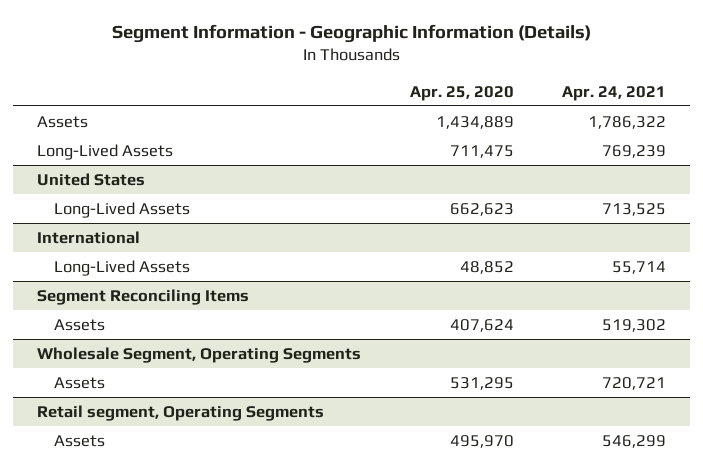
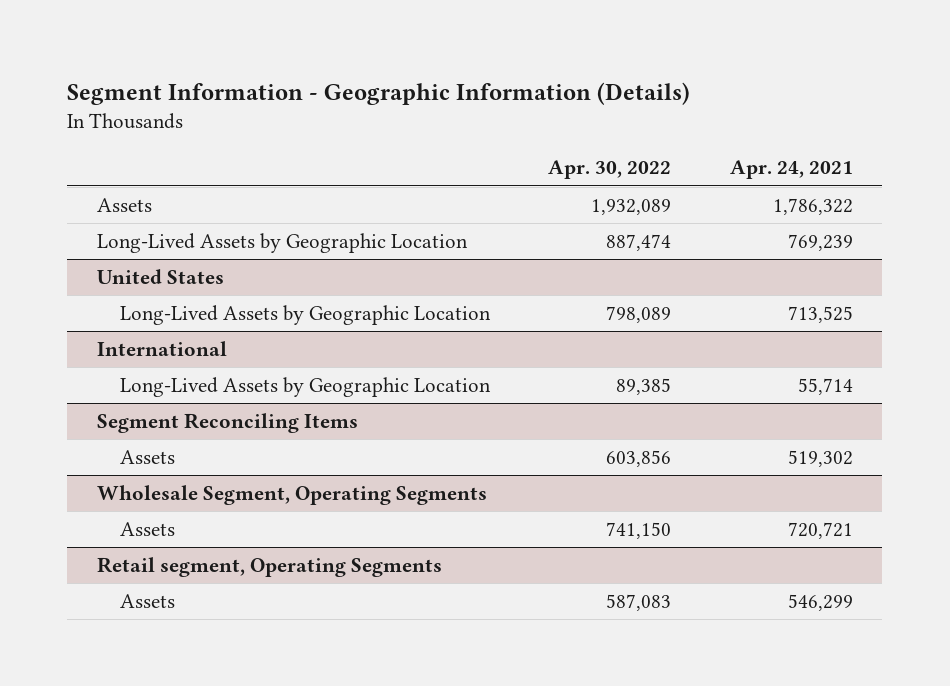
[409,85,514,101] Apr. 25, 2020 -> none
none -> [548,160,672,180] Apr. 30, 2022
[37,143,174,160] Long-Lived Assets -> [96,232,468,253] Long-Lived Assets by Geographic Location
[53,201,190,218] Long-Lived Assets -> [119,304,491,325] Long-Lived Assets by Geographic Location
[53,259,190,276] Long-Lived Assets -> [119,376,491,397] Long-Lived Assets by Geographic Location

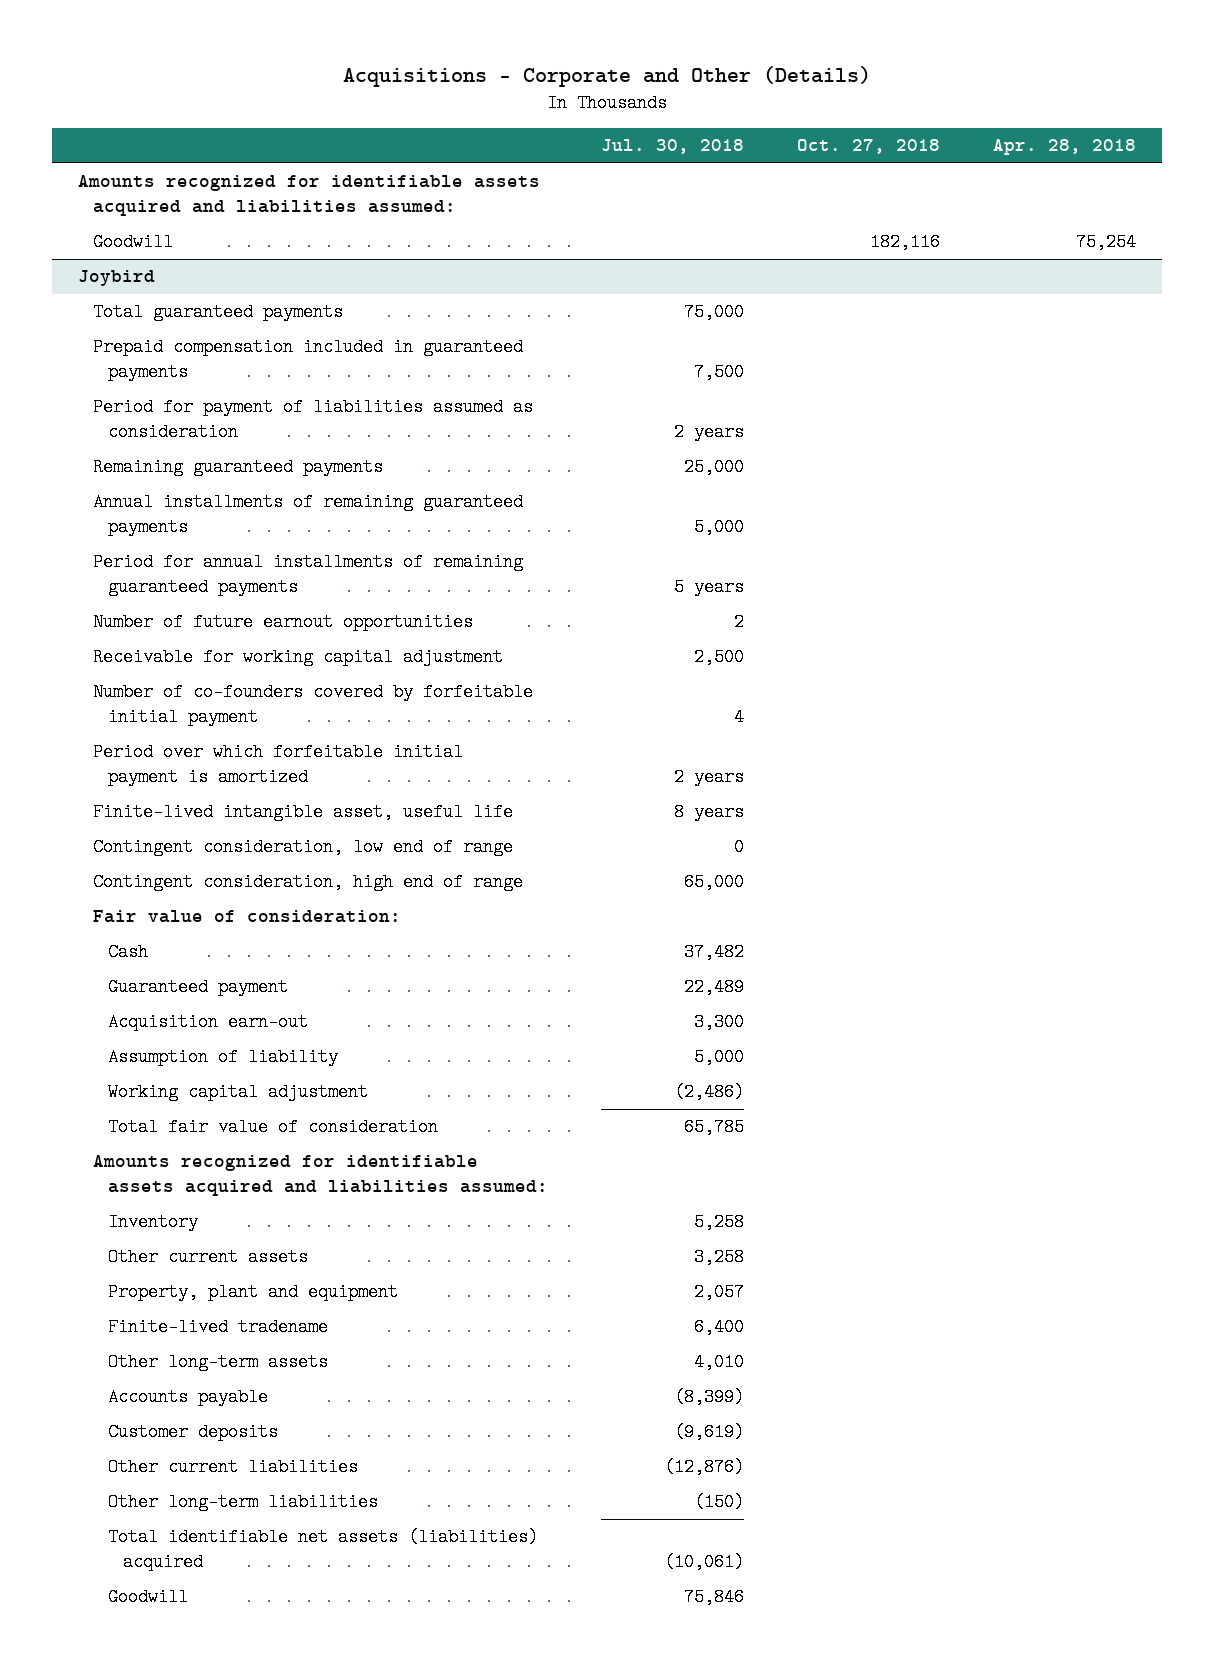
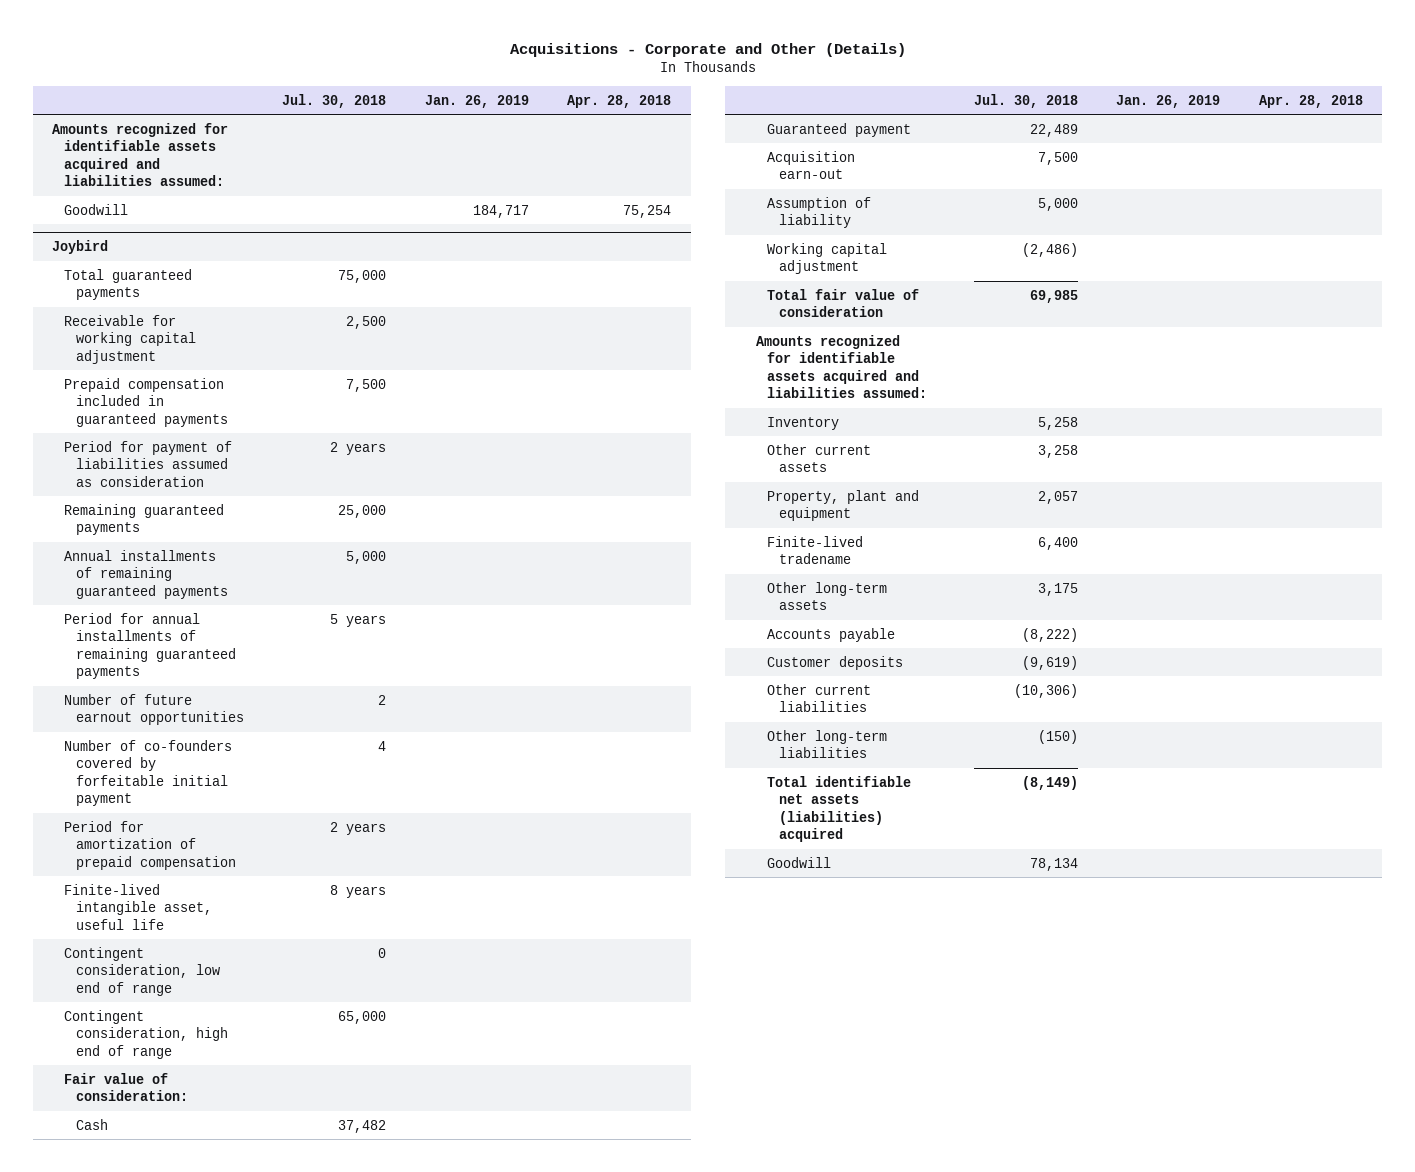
[796,139,940,155] Oct. 27, 2018 -> none
none -> [424,94,529,108] Jan. 26, 2019
[92,648,503,667] Receivable for working capital adjustment -> [64,314,196,364] Receivable for working capital adjustment
[92,743,463,787] Period over which forfeitable initial payment is amortized -> [64,820,236,870] Period for amortization of prepaid compensation
[693,1013,744,1032] 3,300 -> [1037,151,1078,165] 7,500
[683,1118,744,1137] 65,785 -> [1029,289,1078,303] 69,985
[693,1353,744,1372] 4,010 -> [1037,582,1078,596] 3,175
[673,1388,744,1407] (8,399) -> [1021,627,1078,642] (8,222)
[663,1458,744,1477] (12,876) -> [1013,683,1078,698] (10,306)
[663,1553,744,1572] (10,061) -> [1021,775,1078,790] (8,149)
[683,1588,744,1607] 75,846 -> [1029,857,1078,871] 78,134

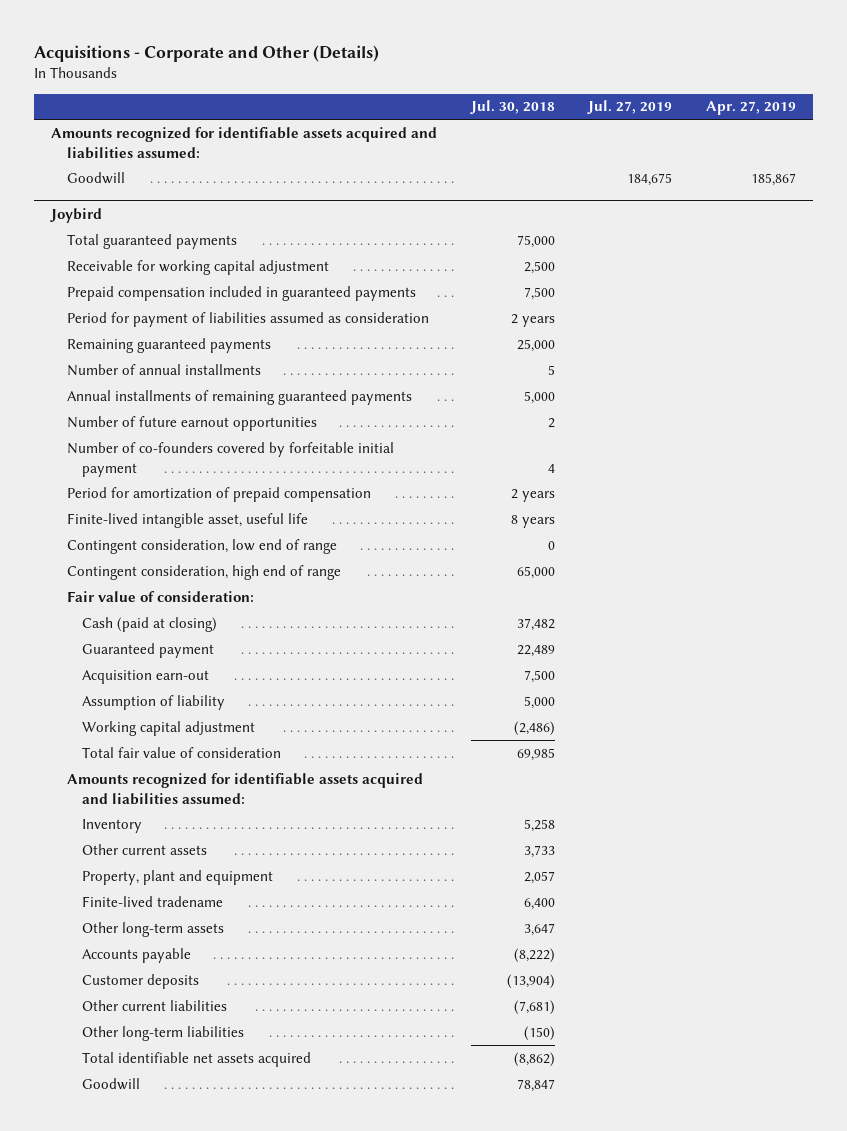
[424,94,529,108] Jan. 26, 2019 -> none
[567,94,672,108] Apr. 28, 2018 -> none
none -> [587,100,673,115] Jul. 27, 2019
none -> [705,101,796,116] Apr. 27, 2019
none -> [66,363,261,376] Number of annual installments
[64,612,236,680] Period for annual installments of remaining guaranteed payments -> none
[75,1118,108,1130] Cash -> [82,616,218,632] Cash (paid at closing)
[1037,444,1078,458] 3,258 -> [523,844,555,858] 3,733
[1037,582,1078,596] 3,175 -> [523,922,555,936] 3,647
[1021,655,1078,670] (9,619) -> [506,973,555,989] (13,904)
[1013,683,1078,698] (10,306) -> [513,999,555,1015] (7,681)
[767,775,912,843] Total identifiable net assets (liabilities) acquired -> [82,1051,312,1067] Total identifiable net assets acquired
[1021,775,1078,790] (8,149) -> [513,1051,555,1067] (8,862)
[1029,857,1078,871] 78,134 -> [516,1078,555,1092] 78,847

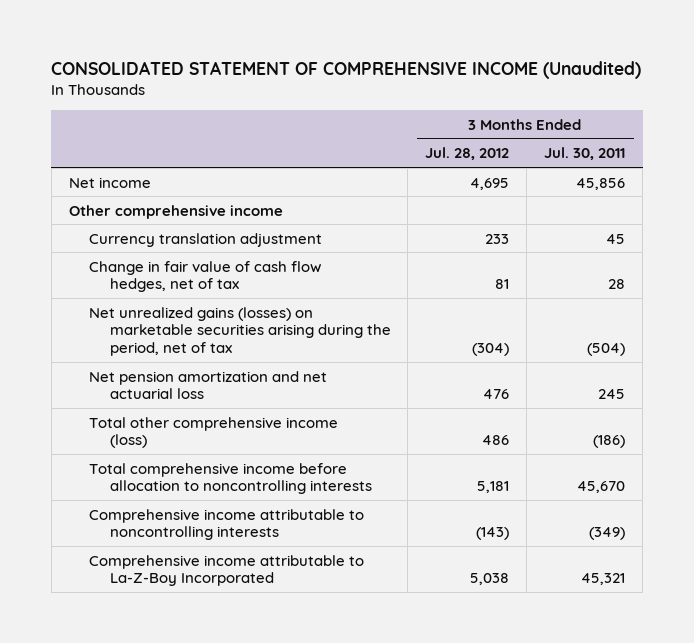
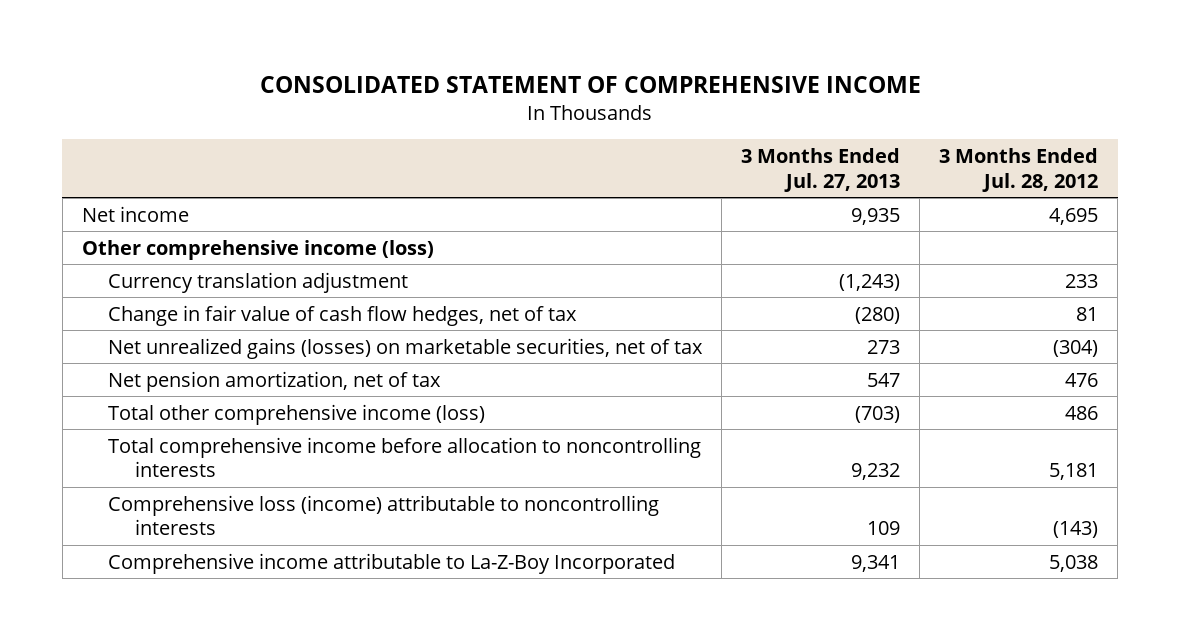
[51,60,642,79] CONSOLIDATED STATEMENT OF COMPREHENSIVE INCOME (Unaudited) -> [260,76,922,94] CONSOLIDATED STATEMENT OF COMPREHENSIVE INCOME
[544,147,626,161] Jul. 30, 2011 -> none
none -> [741,147,901,192] 3 Months Ended Jul. 27, 2013
[68,204,283,219] Other comprehensive income -> [81,239,434,260] Other comprehensive income (loss)
[89,306,391,357] Net unrealized gains (losses) on marketable securities arising during the period, net of tax -> [108,337,704,359] Net unrealized gains (losses) on marketable securities, net of tax
[89,370,328,400] Net pension amortization and net actuarial loss -> [108,370,442,392] Net pension amortization, net of tax
[89,508,365,541] Comprehensive income attributable to noncontrolling interests -> [108,494,660,536] Comprehensive loss (income) attributable to noncontrolling interests

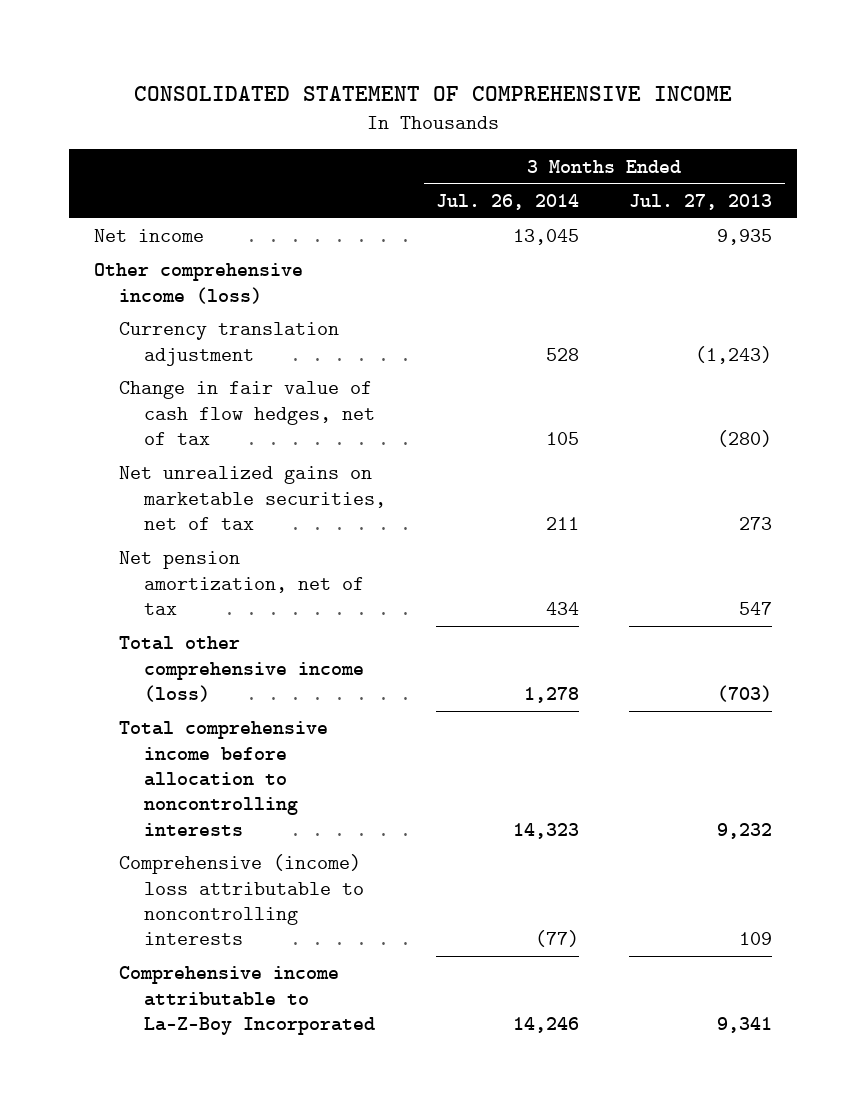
[939,147,1099,192] 3 Months Ended Jul. 28, 2012 -> none
none -> [436,193,580,210] Jul. 26, 2014
[108,337,704,359] Net unrealized gains (losses) on marketable securities, net of tax -> [119,466,387,531] Net unrealized gains on marketable securities, net of tax
[108,494,660,536] Comprehensive loss (income) attributable to noncontrolling interests -> [119,854,365,946] Comprehensive (income) loss attributable to noncontrolling interests

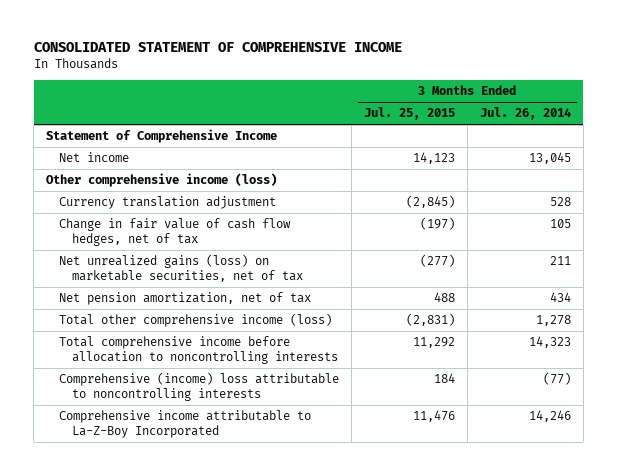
[629,193,773,210] Jul. 27, 2013 -> none
none -> [363,107,455,121] Jul. 25, 2015
none -> [46,129,278,144] Statement of Comprehensive Income
[119,466,387,531] Net unrealized gains on marketable securities, net of tax -> [58,254,303,282] Net unrealized gains (loss) on marketable securities, net of tax

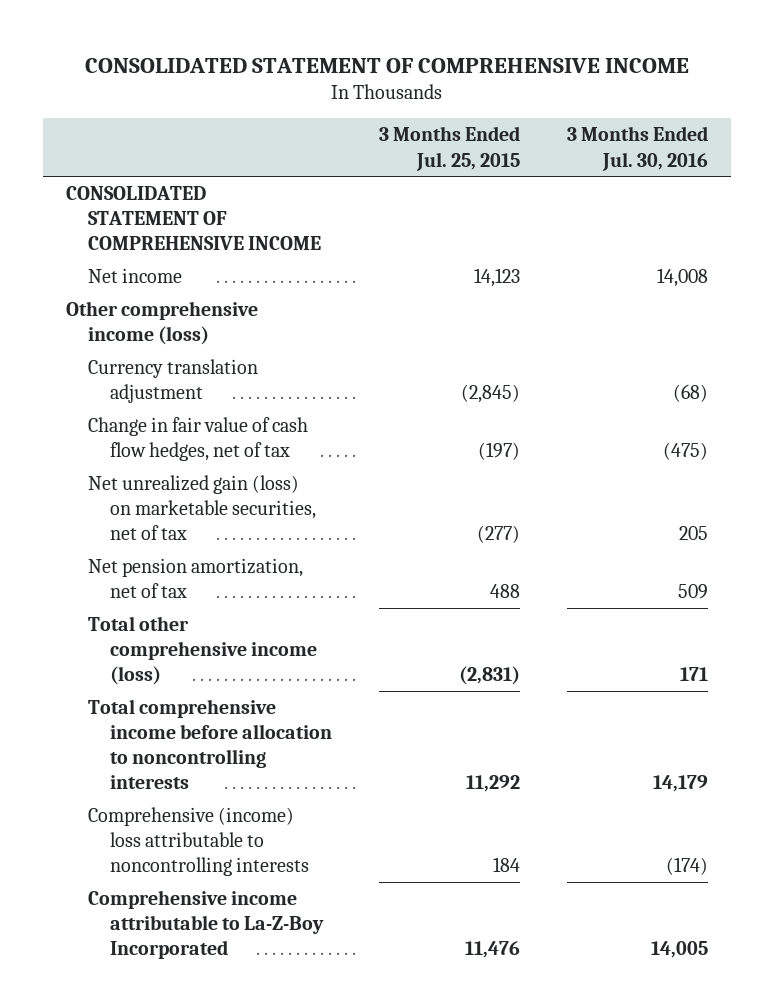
[479,107,571,121] Jul. 26, 2014 -> none
none -> [566,126,708,171] 3 Months Ended Jul. 30, 2016
[46,129,278,144] Statement of Comprehensive Income -> [66,185,322,251] CONSOLIDATED STATEMENT OF COMPREHENSIVE INCOME
[58,254,303,282] Net unrealized gains (loss) on marketable securities, net of tax -> [88,474,317,541] Net unrealized gain (loss) on marketable securities, net of tax

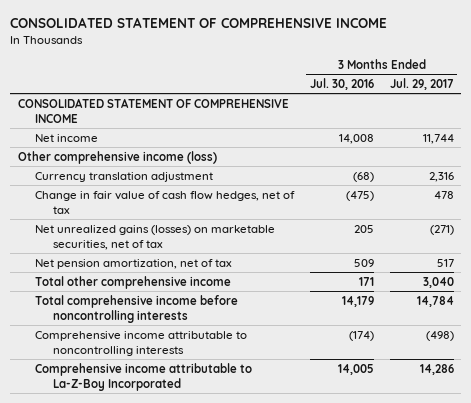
[378,126,520,171] 3 Months Ended Jul. 25, 2015 -> none
none -> [389,77,454,90] Jul. 29, 2017
[88,474,317,541] Net unrealized gain (loss) on marketable securities, net of tax -> [35,224,276,250] Net unrealized gains (losses) on marketable securities, net of tax
[88,615,318,686] Total other comprehensive income (loss) -> [35,275,232,289] Total other comprehensive income
[88,698,333,790] Total comprehensive income before allocation to noncontrolling interests -> [35,294,239,323] Total comprehensive income before noncontrolling interests
[88,806,310,877] Comprehensive (income) loss attributable to noncontrolling interests -> [35,330,248,356] Comprehensive income attributable to noncontrolling interests

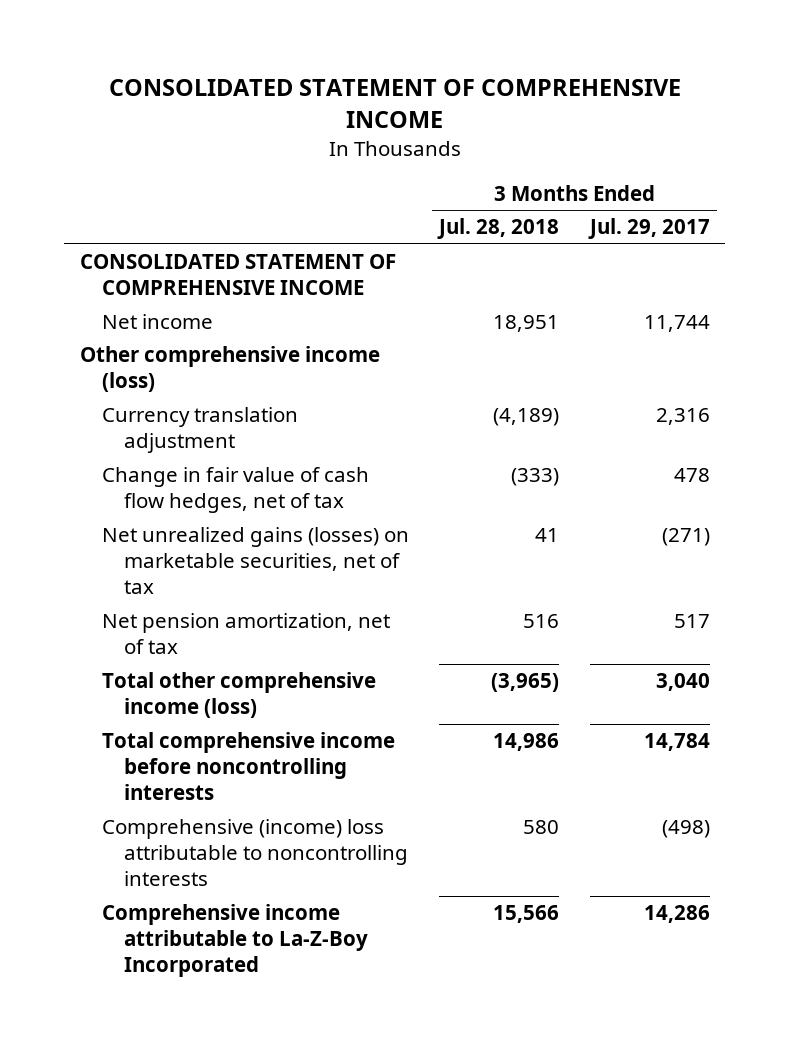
[309,77,374,90] Jul. 30, 2016 -> none
none -> [437,218,560,240] Jul. 28, 2018
[35,275,232,289] Total other comprehensive income -> [101,672,376,719] Total other comprehensive income (loss)
[35,330,248,356] Comprehensive income attributable to noncontrolling interests -> [101,819,408,887] Comprehensive (income) loss attributable to noncontrolling interests

